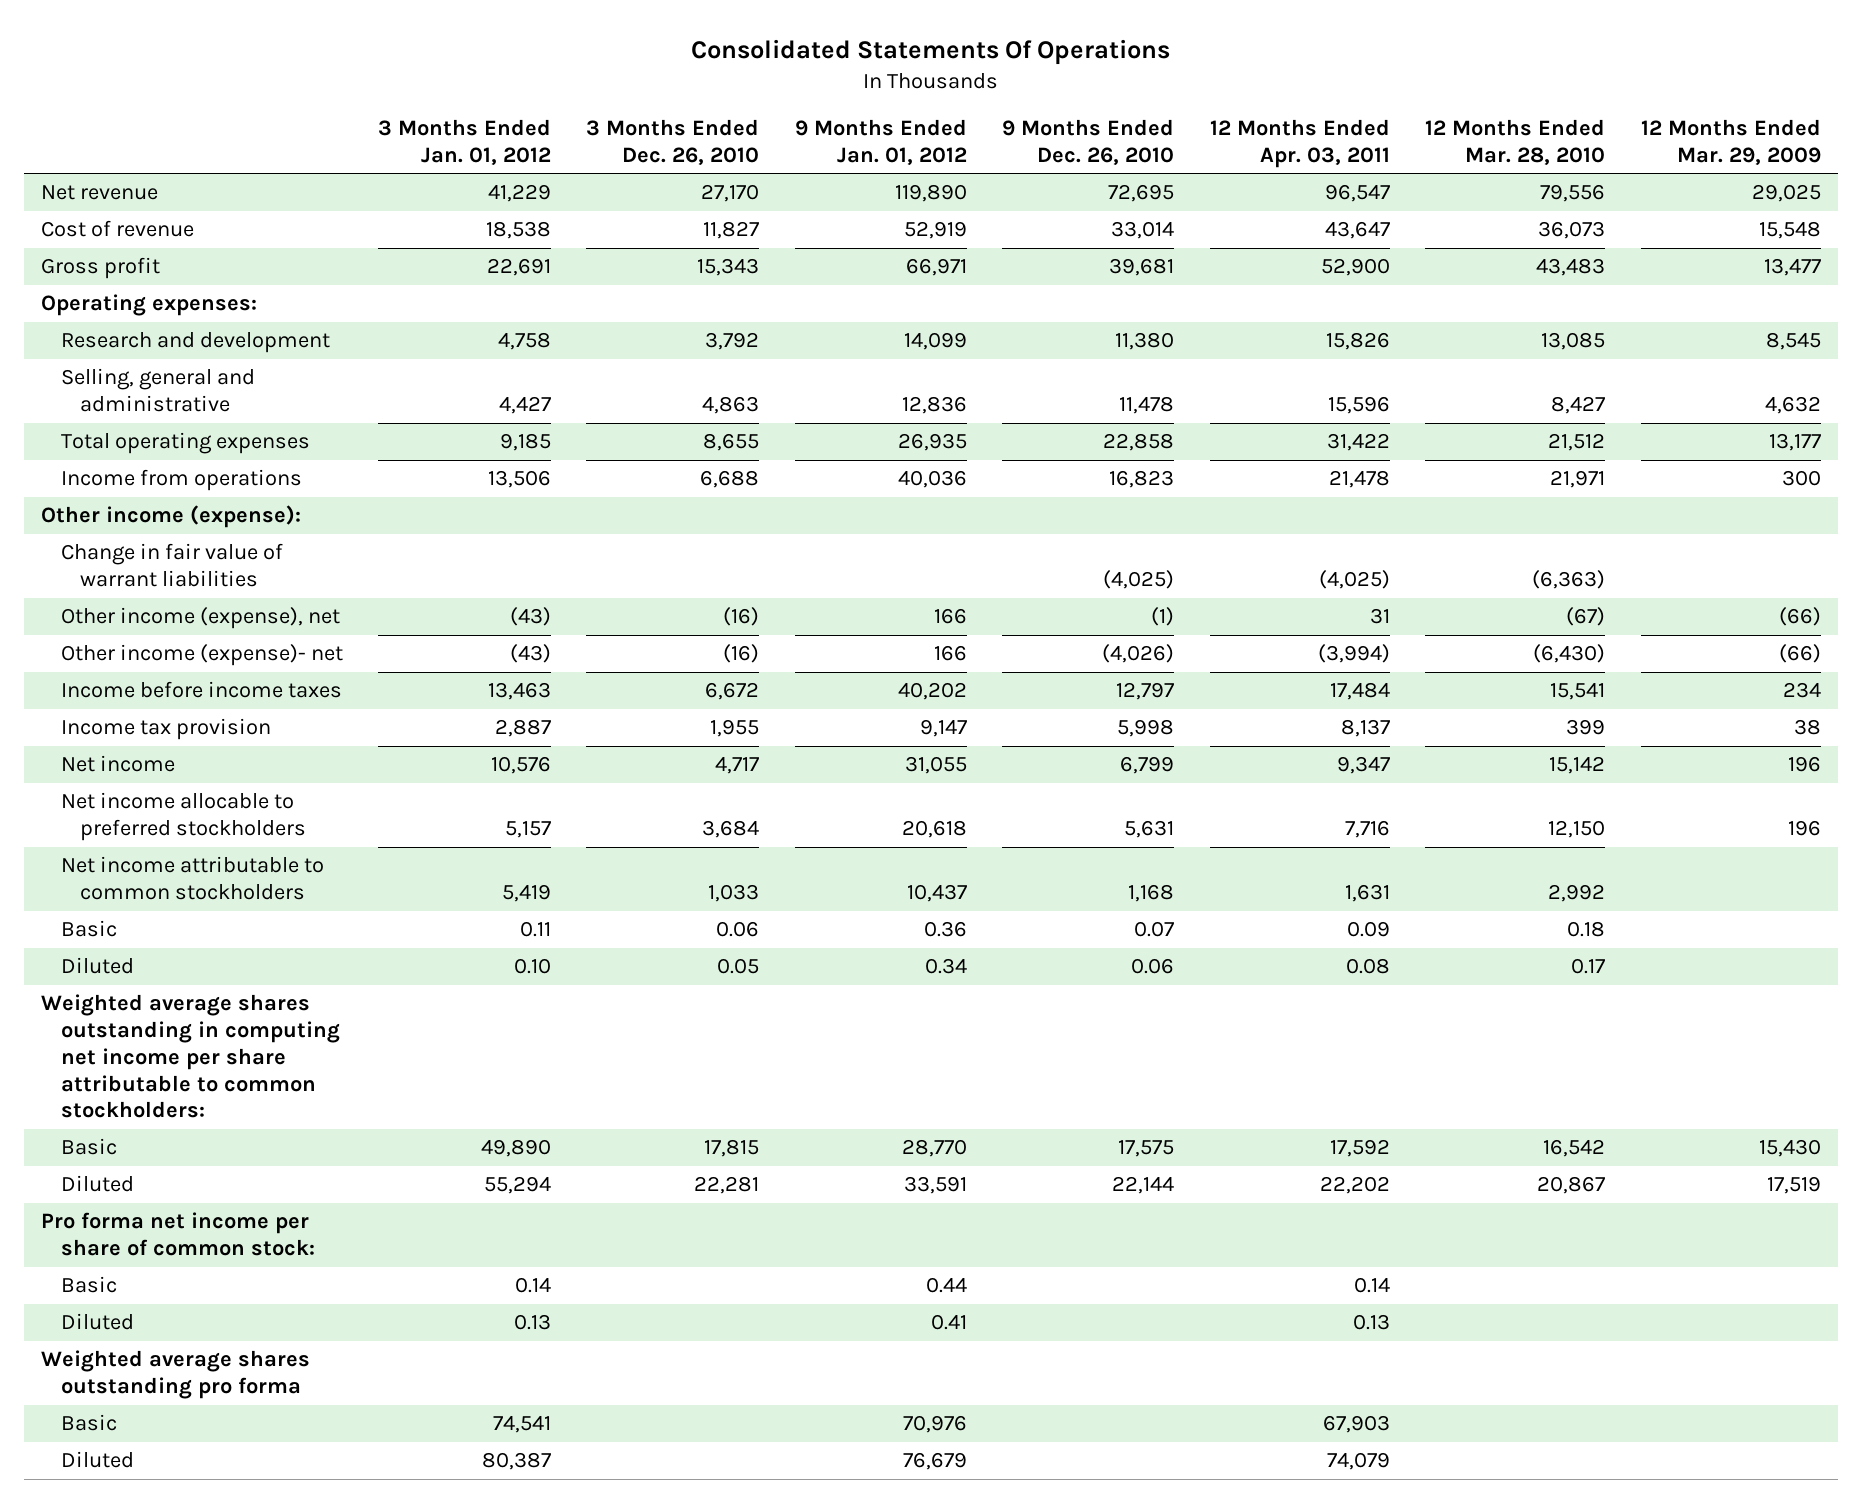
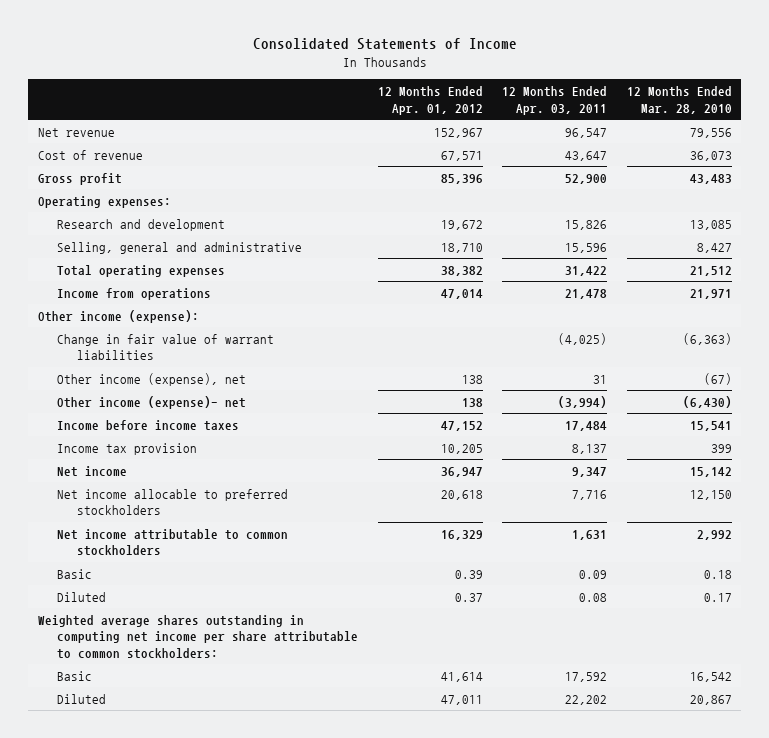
[691,38,1171,65] Consolidated Statements Of Operations -> [252,38,517,51] Consolidated Statements of Income
[377,119,551,165] 3 Months Ended Jan. 01, 2012 -> none
[586,119,760,165] 3 Months Ended Dec. 26, 2010 -> none
[794,119,967,165] 9 Months Ended Jan. 01, 2012 -> none
[1002,119,1175,165] 9 Months Ended Dec. 26, 2010 -> none
[1640,119,1821,165] 12 Months Ended Mar. 29, 2009 -> none
none -> [377,86,483,115] 12 Months Ended Apr. 01, 2012
[41,1212,315,1257] Pro forma net income per share of common stock: -> none
[60,1276,117,1294] Basic -> none
[60,1313,134,1331] Diluted -> none
[41,1350,311,1400] Weighted average shares outstanding pro forma -> none
[60,1414,117,1432] Basic -> none
[60,1451,134,1469] Diluted -> none

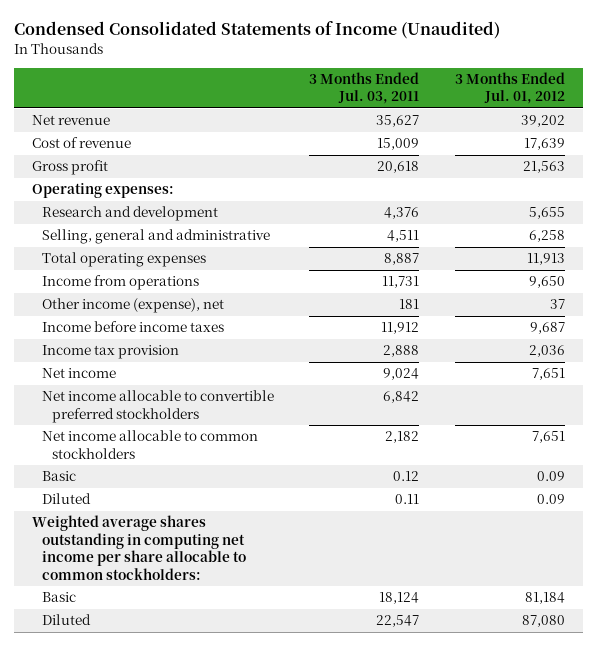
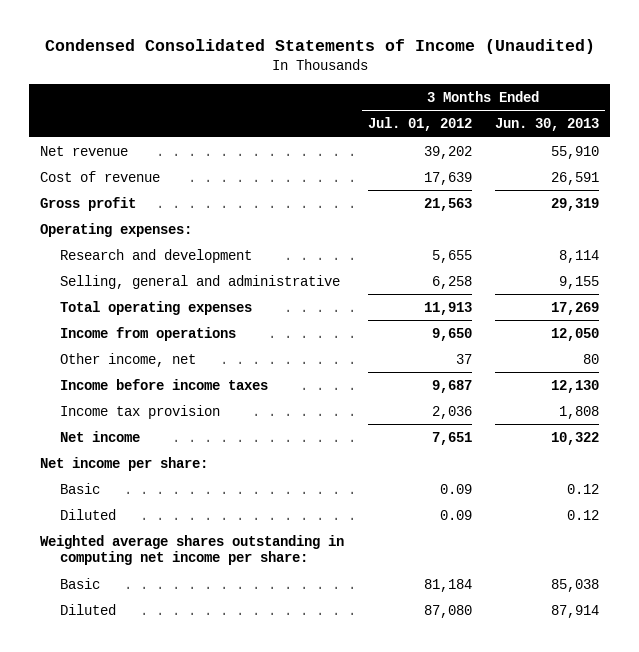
[309,72,420,105] 3 Months Ended Jul. 03, 2011 -> none
none -> [494,118,599,132] Jun. 30, 2013
[41,298,224,314] Other income (expense), net -> [60,352,197,367] Other income, net
[41,390,274,423] Net income allocable to convertible preferred stockholders -> none
[41,430,258,459] Net income allocable to common stockholders -> none
none -> [40,456,209,471] Net income per share:
[32,515,246,580] Weighted average shares outstanding in computing net income per share allocable to common stockholders: -> [40,534,345,566] Weighted average shares outstanding in computing net income per share:

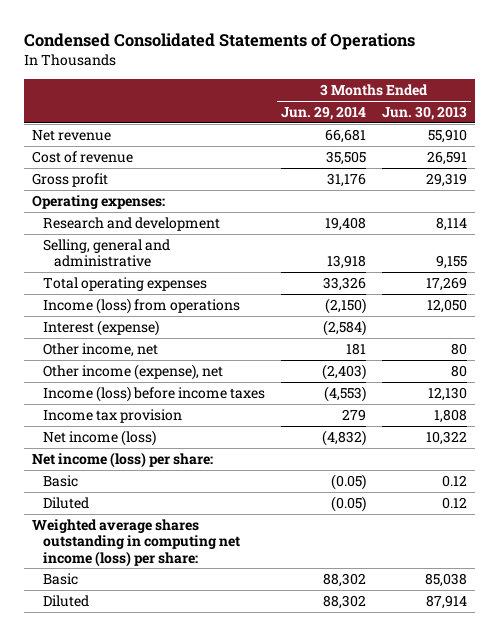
[44,38,595,54] Condensed Consolidated Statements of Income (Unaudited) -> [23,32,415,50] Condensed Consolidated Statements of Operations
[367,117,472,132] Jul. 01, 2012 -> none
none -> [280,106,366,121] Jun. 29, 2014
[60,326,237,341] Income from operations -> [42,298,240,315] Income (loss) from operations
none -> [42,320,159,337] Interest (expense)
none -> [42,364,223,381] Other income (expense), net
[60,378,269,390] Income before income taxes -> [42,386,265,403] Income (loss) before income taxes
[60,430,141,442] Net income -> [42,430,156,447] Net income (loss)
[40,456,209,471] Net income per share: -> [31,452,213,469] Net income (loss) per share:
[40,534,345,566] Weighted average shares outstanding in computing net income per share: -> [31,519,240,567] Weighted average shares outstanding in computing net income (loss) per share:

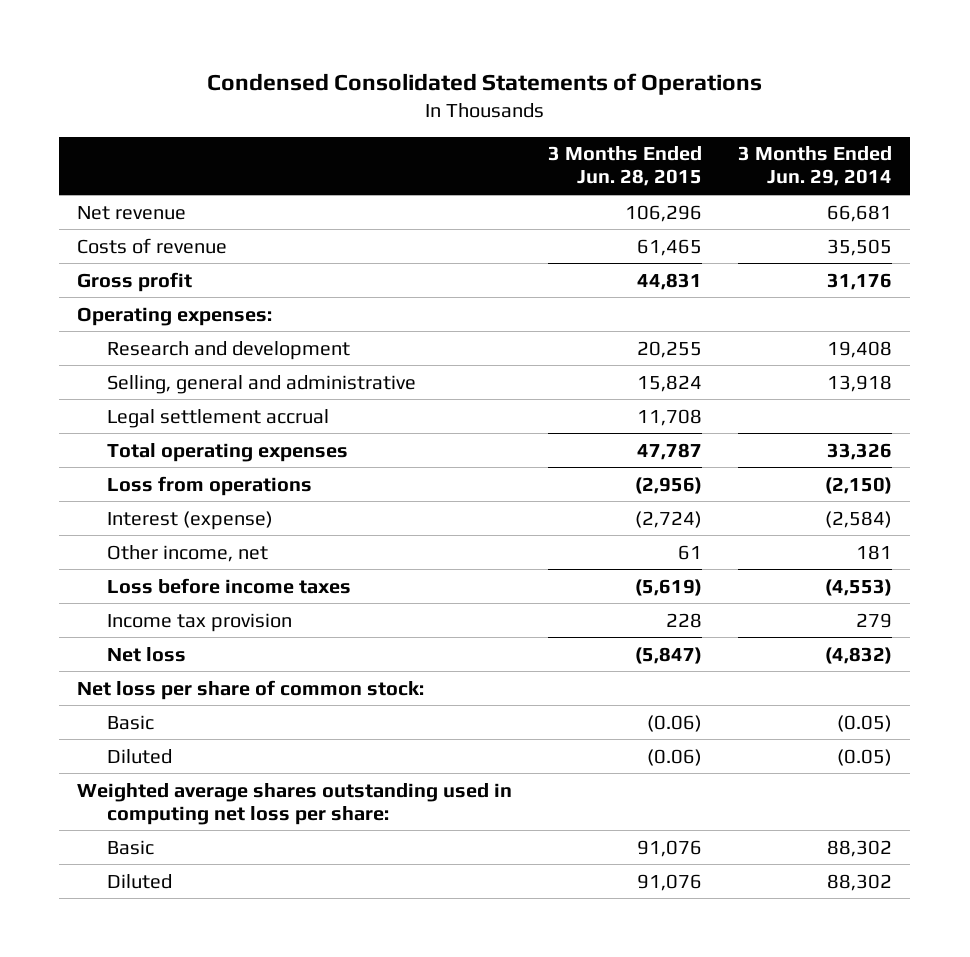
[381,106,467,121] Jun. 30, 2013 -> none
none -> [548,146,703,187] 3 Months Ended Jun. 28, 2015
[31,151,133,164] Cost of revenue -> [77,237,228,254] Costs of revenue
none -> [107,408,330,428] Legal settlement accrual
[42,298,240,315] Income (loss) from operations -> [107,475,313,496] Loss from operations
[42,364,223,381] Other income (expense), net -> none
[42,386,265,403] Income (loss) before income taxes -> [107,577,352,594] Loss before income taxes
[42,430,156,447] Net income (loss) -> [107,646,187,662] Net loss
[31,452,213,469] Net income (loss) per share: -> [77,679,425,700] Net loss per share of common stock:
[31,519,240,567] Weighted average shares outstanding in computing net income (loss) per share: -> [77,782,513,825] Weighted average shares outstanding used in computing net loss per share:

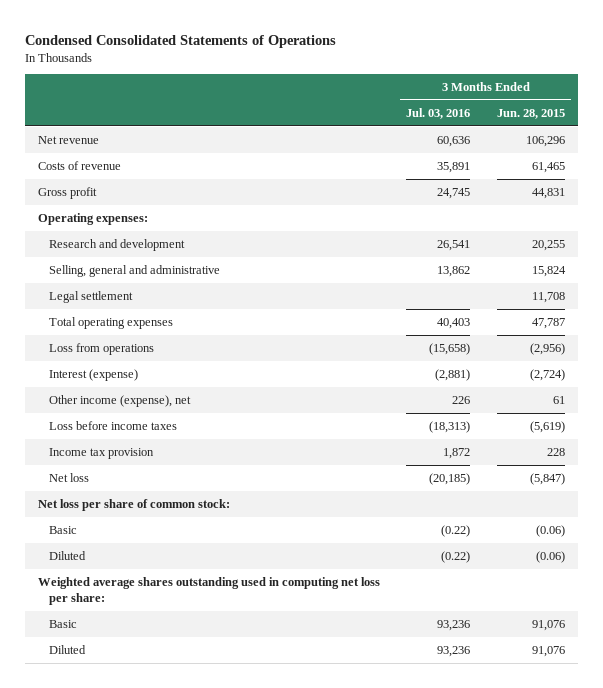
[738,146,893,187] 3 Months Ended Jun. 29, 2014 -> none
none -> [406,107,471,119] Jul. 03, 2016
[107,408,330,428] Legal settlement accrual -> [49,290,134,303] Legal settlement
[107,544,269,562] Other income, net -> [49,394,192,407] Other income (expense), net

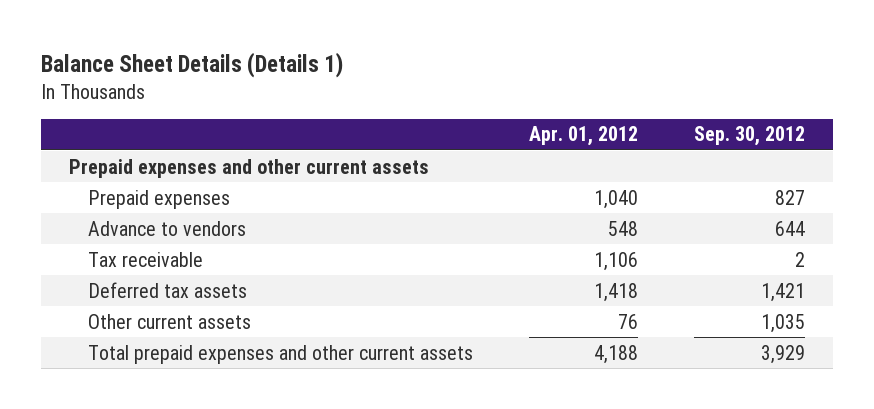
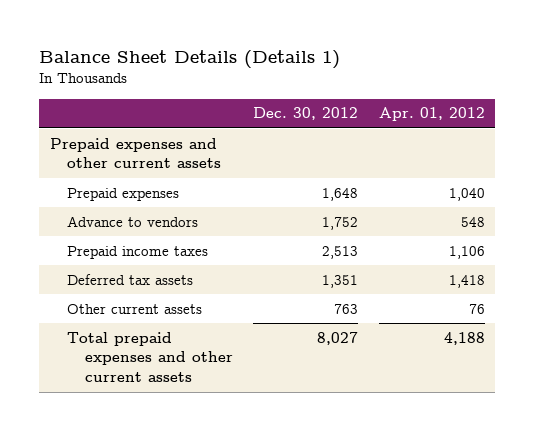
[693,126,805,147] Sep. 30, 2012 -> none
none -> [253,107,359,121] Dec. 30, 2012
[87,251,203,267] Tax receivable -> [67,245,209,259] Prepaid income taxes

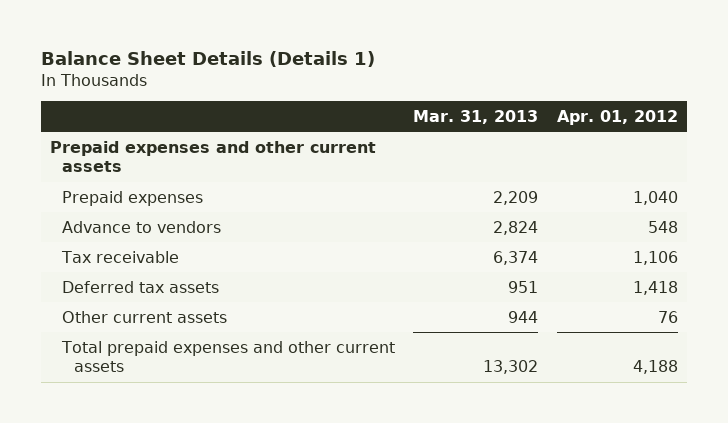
[253,107,359,121] Dec. 30, 2012 -> none
none -> [413,109,539,124] Mar. 31, 2013
[67,245,209,259] Prepaid income taxes -> [60,250,179,263] Tax receivable

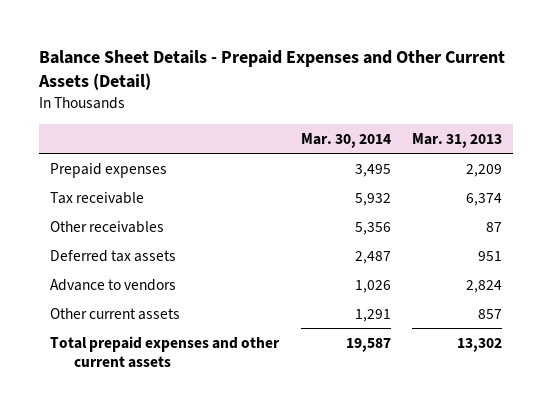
[41,50,376,67] Balance Sheet Details (Details 1) -> [37,50,505,91] Balance Sheet Details - Prepaid Expenses and Other Current Assets (Detail)
[556,109,678,125] Apr. 01, 2012 -> none
none -> [300,132,391,148] Mar. 30, 2014
[50,140,377,173] Prepaid expenses and other current assets -> none
none -> [49,220,164,233] Other receivables
[61,220,221,233] Advance to vendors -> [49,278,176,291] Advance to vendors
[508,310,539,323] 944 -> [478,308,503,319] 857

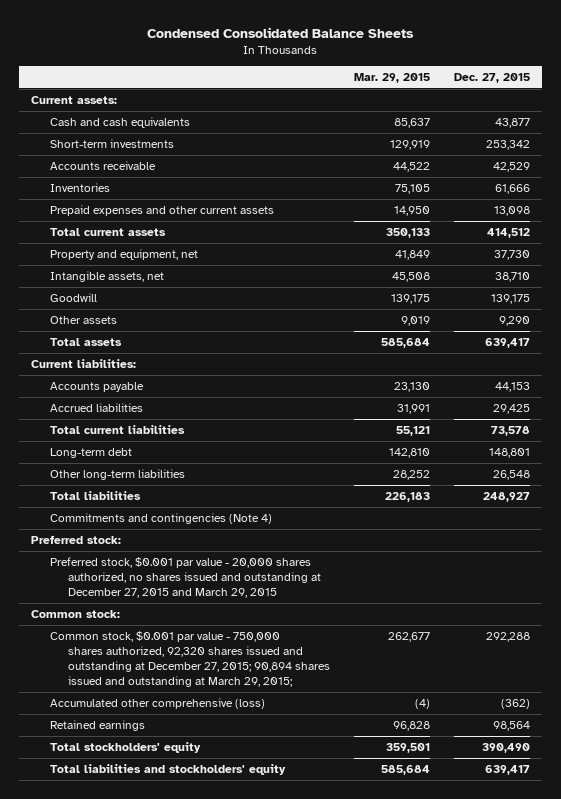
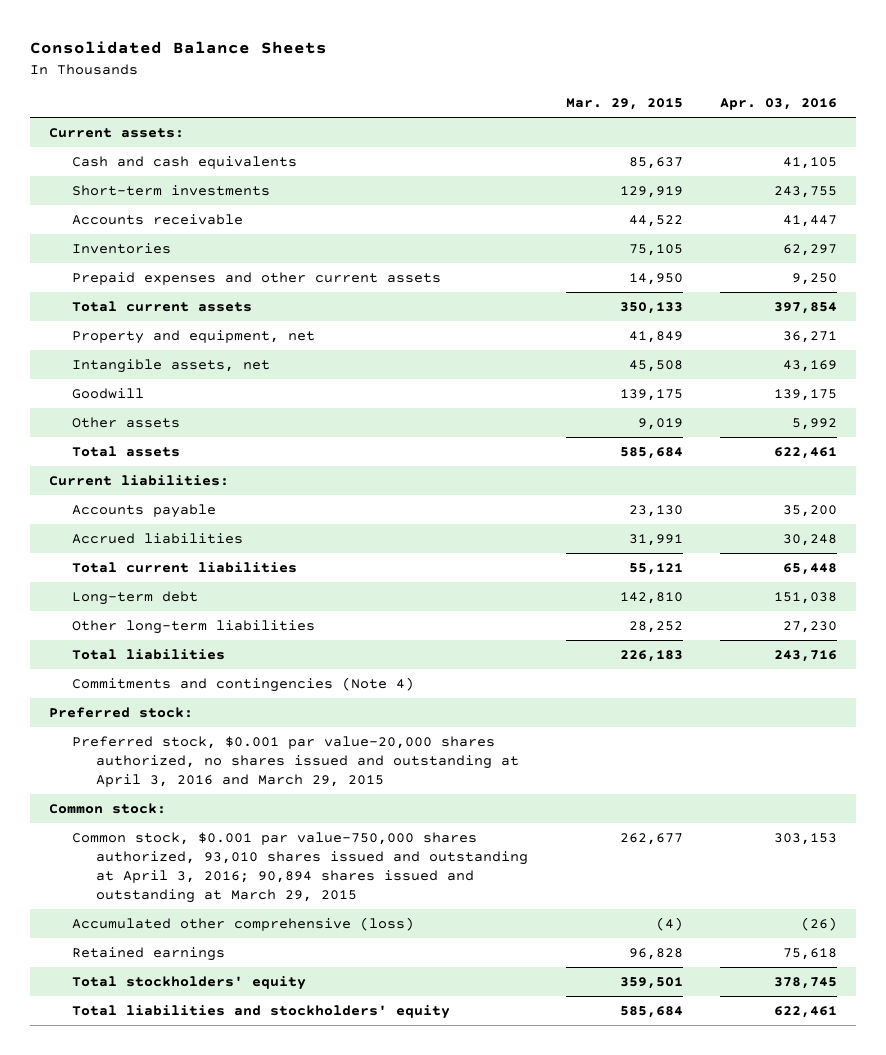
[147,26,415,38] Condensed Consolidated Balance Sheets -> [29,41,327,55] Consolidated Balance Sheets
[453,72,530,83] Dec. 27, 2015 -> none
none -> [720,98,838,111] Apr. 03, 2016
[49,556,322,599] Preferred stock, $0.001 par value - 20,000 shares authorized, no shares issued and outstanding at December 27, 2015 and March 29, 2015 -> [72,735,520,788] Preferred stock, $0.001 par value-20,000 shares authorized, no shares issued and outstanding at April 3, 2016 and March 29, 2015
[49,630,331,688] Common stock, $0.001 par value - 750,000 shares authorized, 92,320 shares issued and outstanding at December 27, 2015; 90,894 shares issued and outstanding at March 29, 2015; -> [72,831,529,904] Common stock, $0.001 par value-750,000 shares authorized, 93,010 shares issued and outstanding at April 3, 2016; 90,894 shares issued and outstanding at March 29, 2015

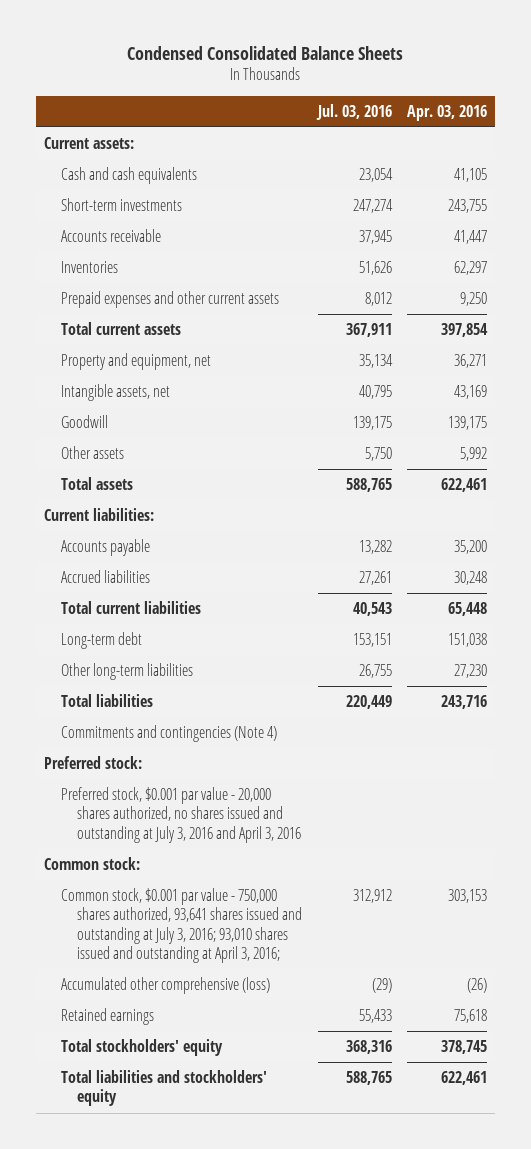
[29,41,327,55] Consolidated Balance Sheets -> [127,45,404,60] Condensed Consolidated Balance Sheets
[565,98,683,111] Mar. 29, 2015 -> none
none -> [315,103,392,120] Jul. 03, 2016
[72,735,520,788] Preferred stock, $0.001 par value-20,000 shares authorized, no shares issued and outstanding at April 3, 2016 and March 29, 2015 -> [60,787,302,843] Preferred stock, $0.001 par value - 20,000 shares authorized, no shares issued and outstanding at July 3, 2016 and April 3, 2016
[72,831,529,904] Common stock, $0.001 par value-750,000 shares authorized, 93,010 shares issued and outstanding at April 3, 2016; 90,894 shares issued and outstanding at March 29, 2015 -> [60,888,303,963] Common stock, $0.001 par value - 750,000 shares authorized, 93,641 shares issued and outstanding at July 3, 2016; 93,010 shares issued and outstanding at April 3, 2016;

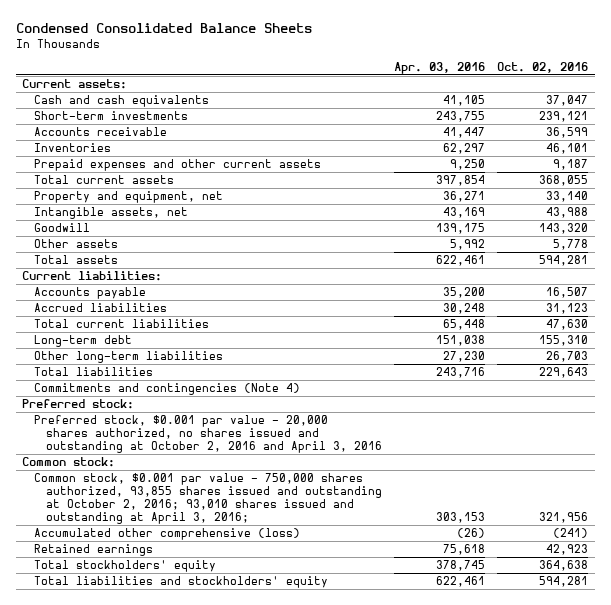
[315,103,392,120] Jul. 03, 2016 -> none
none -> [497,62,589,74] Oct. 02, 2016
[60,787,302,843] Preferred stock, $0.001 par value - 20,000 shares authorized, no shares issued and outstanding at July 3, 2016 and April 3, 2016 -> [34,415,382,454] Preferred stock, $0.001 par value - 20,000 shares authorized, no shares issued and outstanding at October 2, 2016 and April 3, 2016
[60,888,303,963] Common stock, $0.001 par value - 750,000 shares authorized, 93,641 shares issued and outstanding at July 3, 2016; 93,010 shares issued and outstanding at April 3, 2016; -> [34,473,382,525] Common stock, $0.001 par value - 750,000 shares authorized, 93,855 shares issued and outstanding at October 2, 2016; 93,010 shares issued and outstanding at April 3, 2016;

